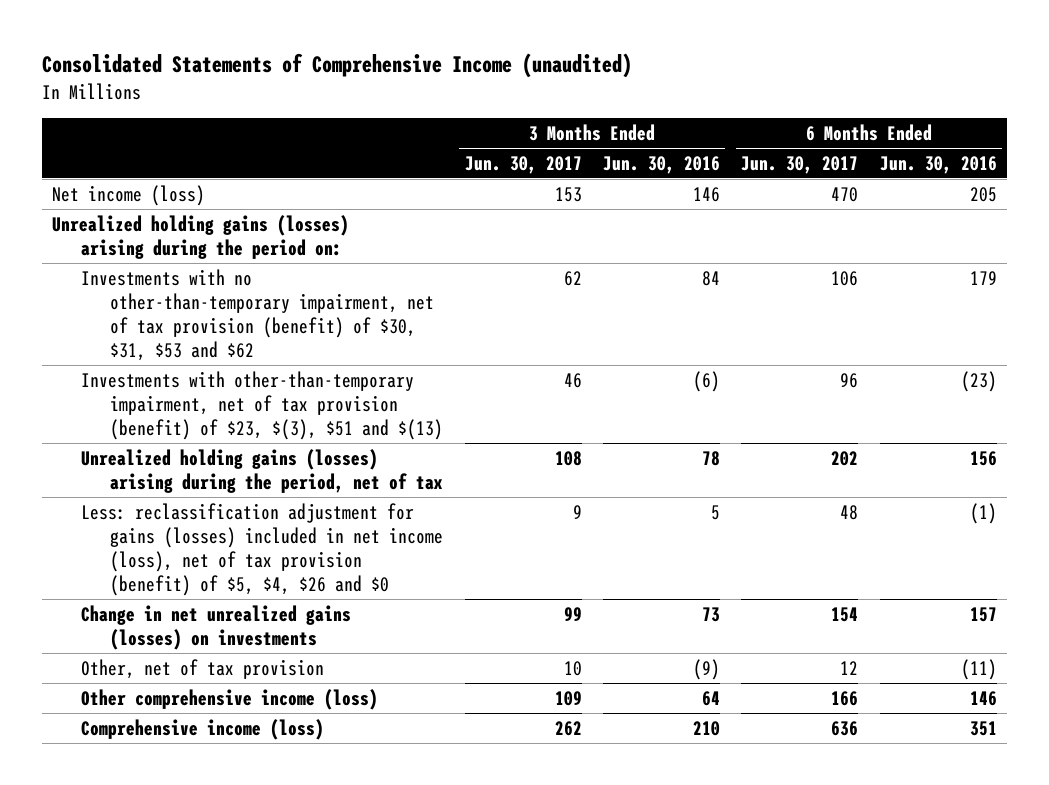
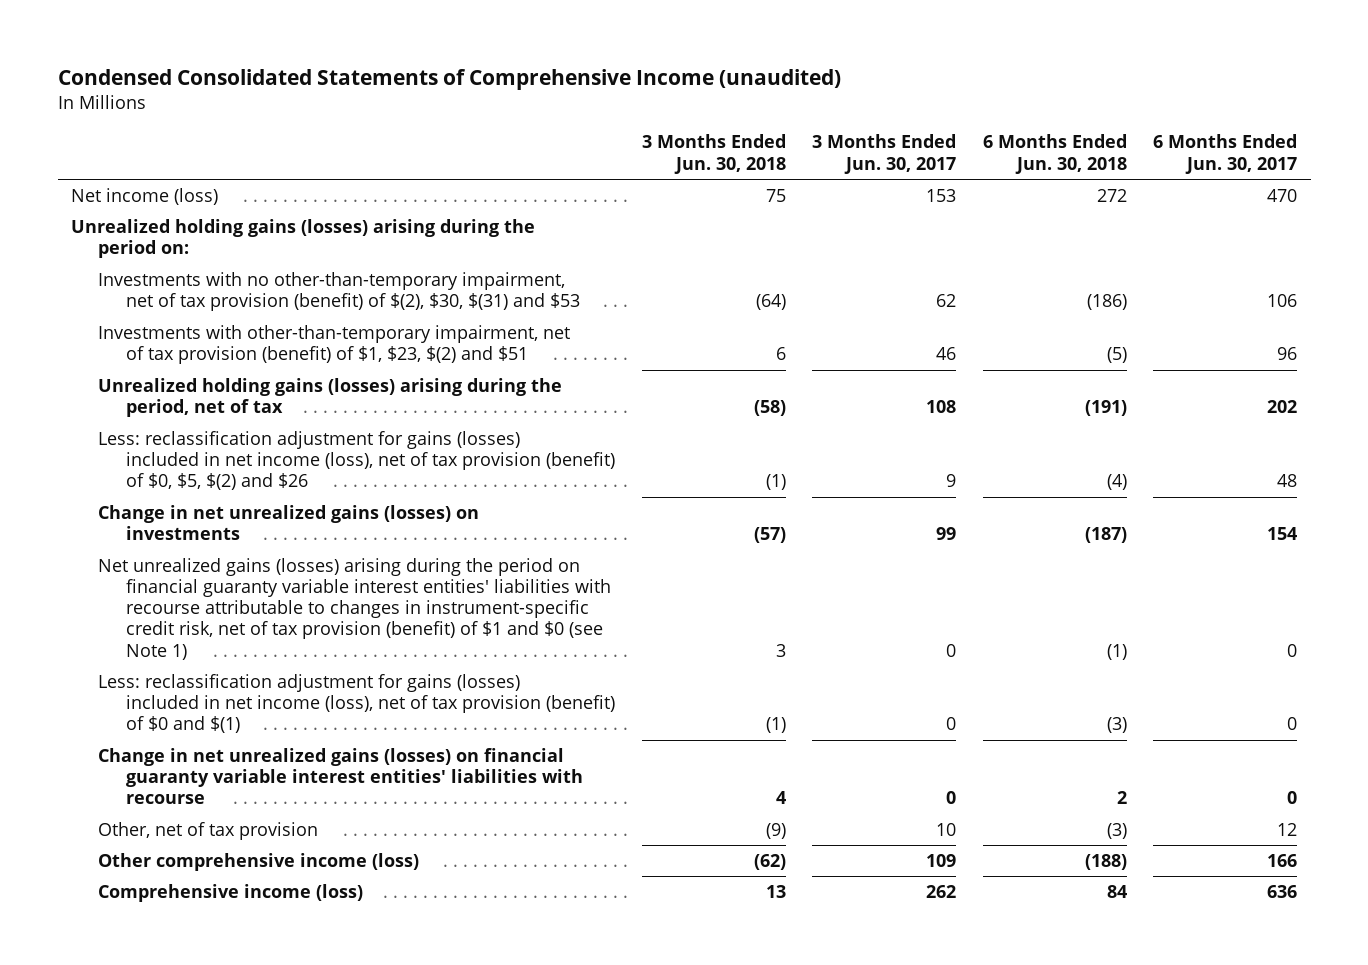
[41,53,632,79] Consolidated Statements of Comprehensive Income (unaudited) -> [57,69,841,91] Condensed Consolidated Statements of Comprehensive Income (unaudited)
[602,155,720,174] Jun. 30, 2016 -> none
[879,155,997,174] Jun. 30, 2016 -> none
none -> [641,134,786,174] 3 Months Ended Jun. 30, 2018
none -> [982,134,1127,174] 6 Months Ended Jun. 30, 2018
[81,268,435,361] Investments with no other-than-temporary impairment, net of tax provision (benefit) of $30, $31, $53 and $62 -> [98,272,580,312] Investments with no other-than-temporary impairment, net of tax provision (benefit) of $(2), $30, $(31) and $53
[81,370,444,440] Investments with other-than-temporary impairment, net of tax provision (benefit) of $23, $(3), $51 and $(13) -> [98,325,571,365] Investments with other-than-temporary impairment, net of tax provision (benefit) of $1, $23, $(2) and $51
[81,502,444,596] Less: reclassification adjustment for gains (losses) included in net income (loss), net of tax provision (benefit) of $5, $4, $26 and $0 -> [98,431,615,491] Less: reclassification adjustment for gains (losses) included in net income (loss), net of tax provision (benefit) of $0, $5, $(2) and $26
none -> [98,558,611,660] Net unrealized gains (losses) arising during the period on financial guaranty variable interest entities' liabilities with recourse attributable to changes in instrument-specific credit risk, net of tax provision (benefit) of $1 and $0 (see Note 1)
none -> [98,674,615,734] Less: reclassification adjustment for gains (losses) included in net income (loss), net of tax provision (benefit) of $0 and $(1)
none -> [98,748,583,805] Change in net unrealized gains (losses) on financial guaranty variable interest entities' liabilities with recourse

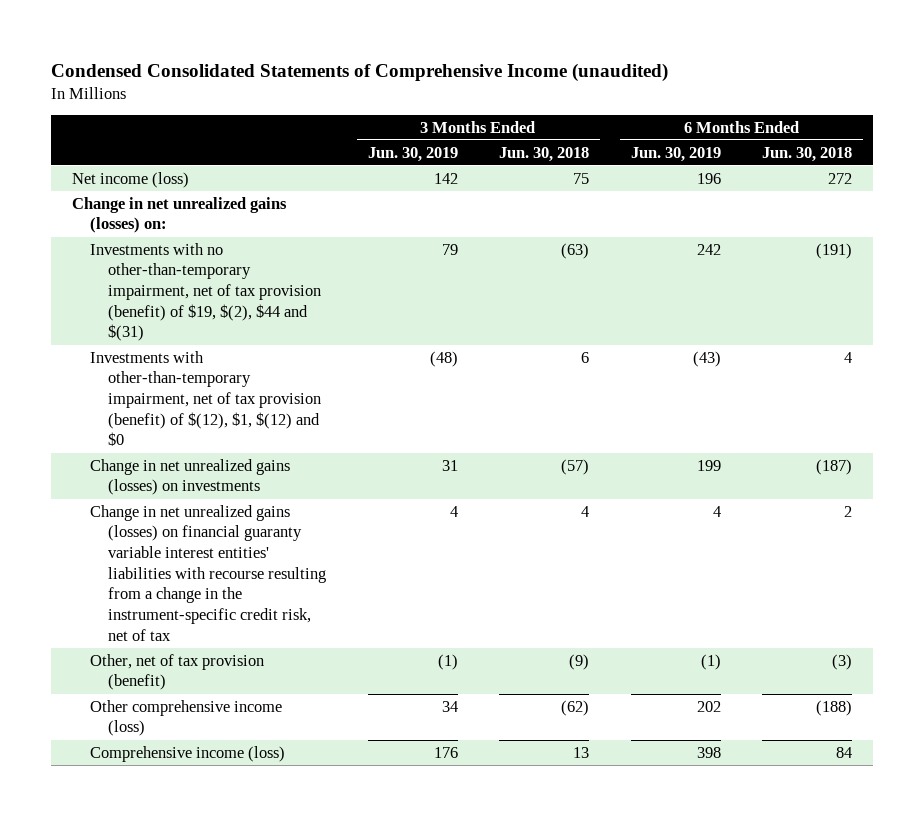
[812,134,957,174] 3 Months Ended Jun. 30, 2017 -> none
[1153,134,1298,174] 6 Months Ended Jun. 30, 2017 -> none
none -> [367,146,458,162] Jun. 30, 2019
none -> [630,146,721,162] Jun. 30, 2019
[98,378,563,418] Unrealized holding gains (losses) arising during the period, net of tax -> none
[98,431,615,491] Less: reclassification adjustment for gains (losses) included in net income (loss), net of tax provision (benefit) of $0, $5, $(2) and $26 -> none
[71,219,536,259] Unrealized holding gains (losses) arising during the period on: -> [71,196,287,234] Change in net unrealized gains (losses) on:
[98,272,580,312] Investments with no other-than-temporary impairment, net of tax provision (benefit) of $(2), $30, $(31) and $53 -> [89,242,321,342] Investments with no other-than-temporary impairment, net of tax provision (benefit) of $19, $(2), $44 and $(31)
[755,294,786,311] (64) -> [561,242,590,259] (63)
[1086,294,1127,311] (186) -> [816,242,853,259] (191)
[98,325,571,365] Investments with other-than-temporary impairment, net of tax provision (benefit) of $1, $23, $(2) and $51 -> [89,350,321,447] Investments with other-than-temporary impairment, net of tax provision (benefit) of $(12), $1, $(12) and $0
[1106,347,1127,364] (5) -> [844,351,853,363] 4
[98,558,611,660] Net unrealized gains (losses) arising during the period on financial guaranty variable interest entities' liabilities with recourse attributable to changes in instrument-specific credit risk, net of tax provision (benefit) of $1 and $0 (see Note 1) -> none
[98,674,615,734] Less: reclassification adjustment for gains (losses) included in net income (loss), net of tax provision (benefit) of $0 and $(1) -> none
[98,748,583,805] Change in net unrealized gains (losses) on financial guaranty variable interest entities' liabilities with recourse -> [89,504,326,641] Change in net unrealized gains (losses) on financial guaranty variable interest entities' liabilities with recourse resulting from a change in the instrument-specific credit risk, net of tax
[98,822,319,841] Other, net of tax provision -> [89,653,264,691] Other, net of tax provision (benefit)

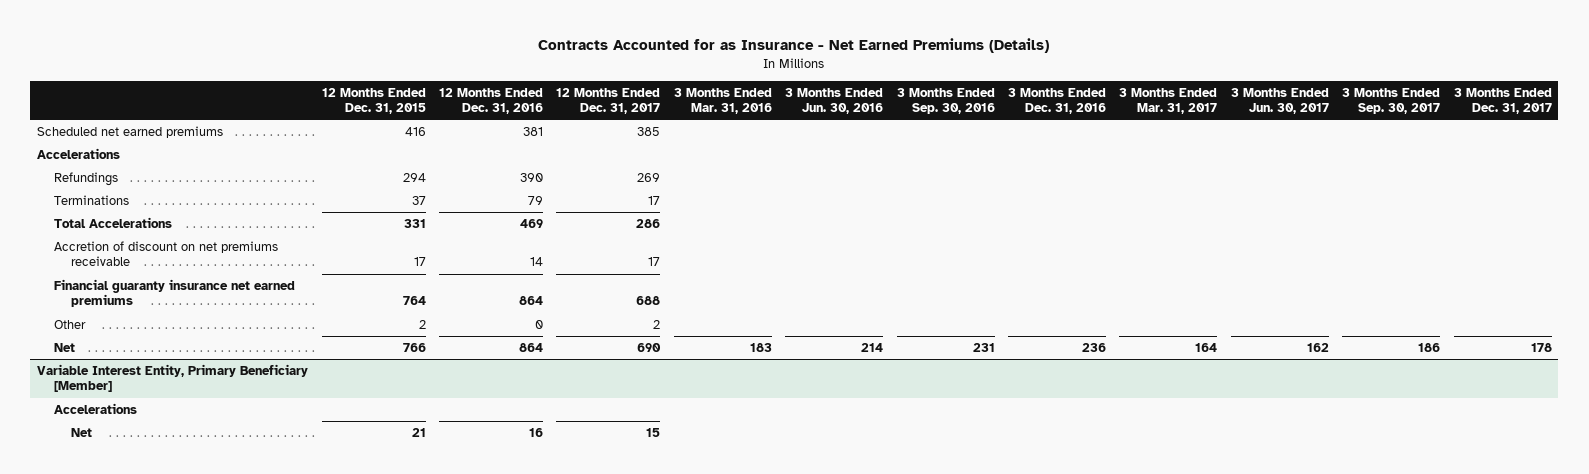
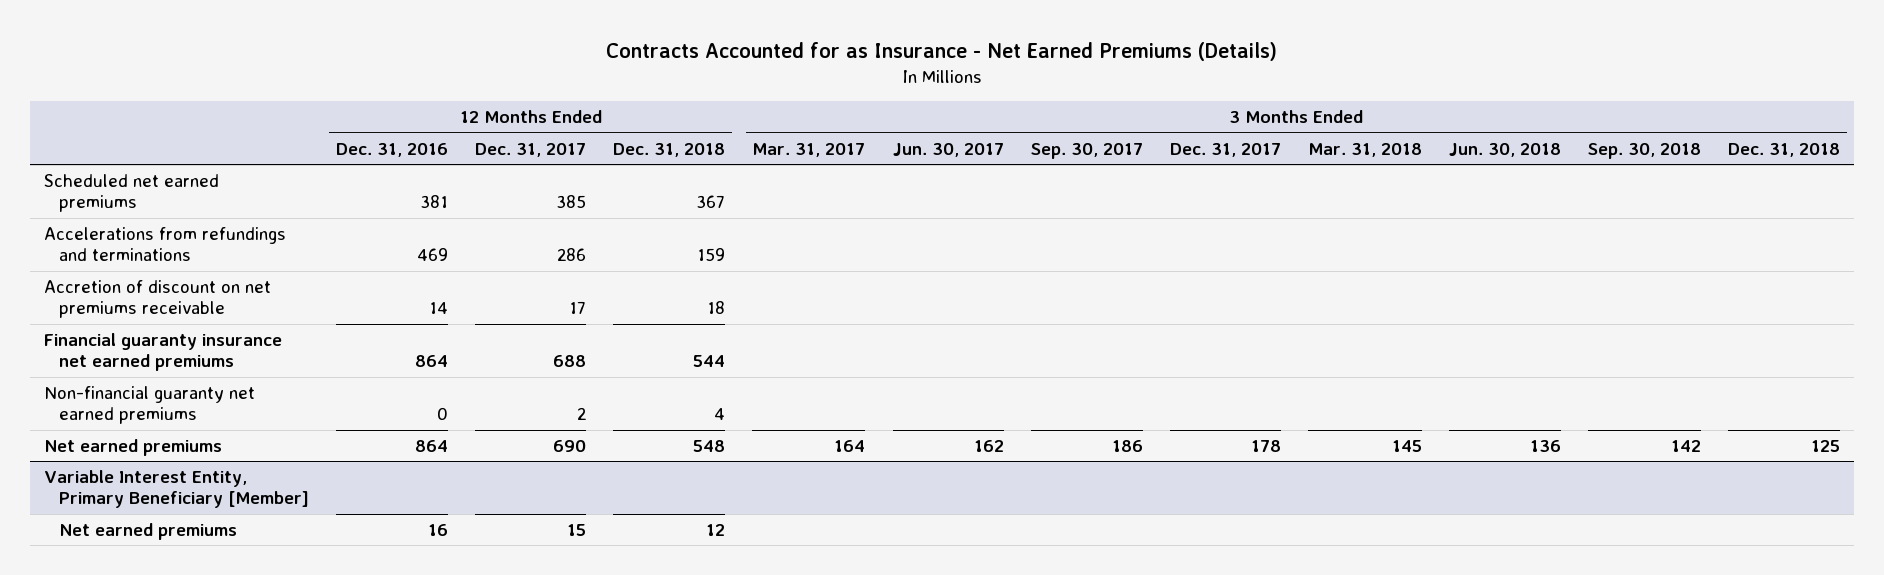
[321,87,426,115] 12 Months Ended Dec. 31, 2015 -> none
[673,87,772,115] 3 Months Ended Mar. 31, 2016 -> none
[785,87,884,115] 3 Months Ended Jun. 30, 2016 -> none
[896,87,995,115] 3 Months Ended Sep. 30, 2016 -> none
[1007,87,1106,115] 3 Months Ended Dec. 31, 2016 -> none
none -> [613,142,726,157] Dec. 31, 2018
none -> [1307,142,1422,157] Mar. 31, 2018
none -> [1449,142,1562,157] Jun. 30, 2018
none -> [1588,142,1702,159] Sep. 30, 2018
none -> [1728,142,1841,157] Dec. 31, 2018
[37,147,121,159] Accelerations -> none
[54,171,119,186] Refundings -> none
[54,194,130,205] Terminations -> none
[54,216,173,228] Total Accelerations -> [43,226,286,262] Accelerations from refundings and terminations
[54,319,87,329] Other -> none
none -> [43,385,255,425] Non-financial guaranty net earned premiums
[54,342,76,352] Net -> [43,438,222,456] Net earned premiums
[54,402,138,414] Accelerations -> none
[71,427,93,437] Net -> [58,522,237,540] Net earned premiums

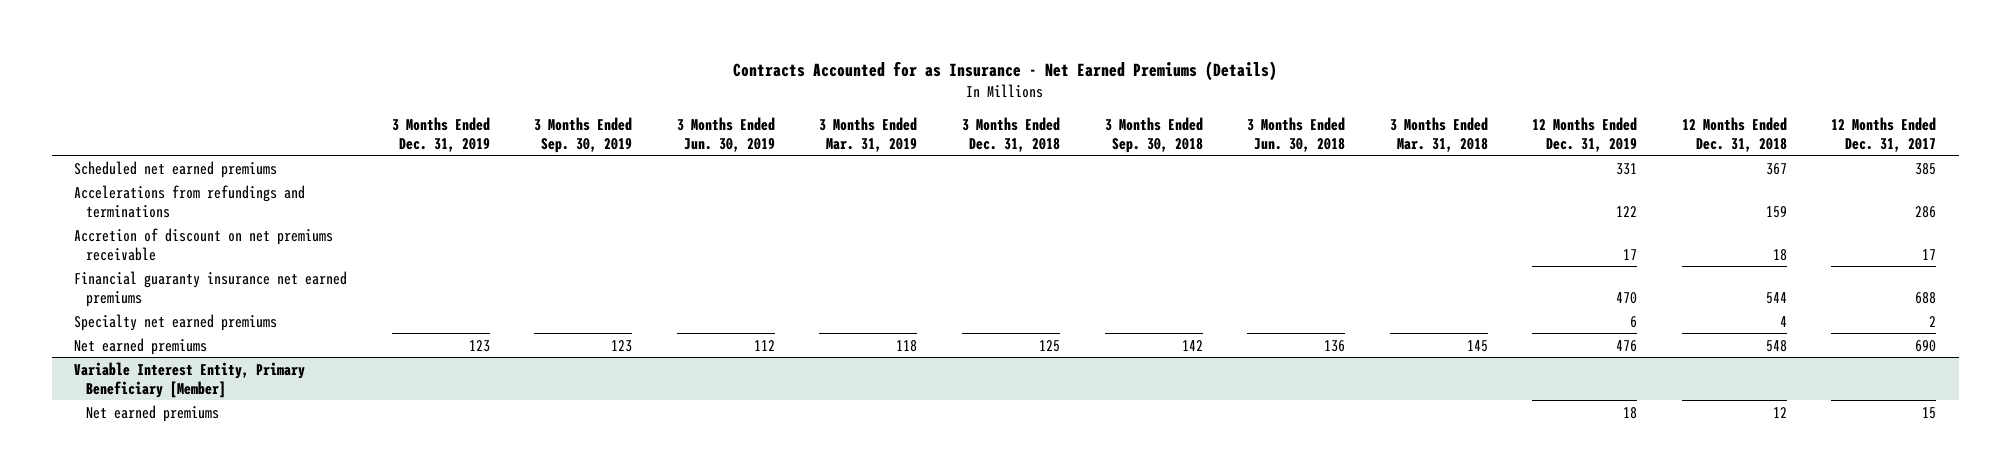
[336,142,449,157] Dec. 31, 2016 -> none
[752,142,866,157] Mar. 31, 2017 -> none
[892,142,1004,157] Jun. 30, 2017 -> none
[1030,142,1143,159] Sep. 30, 2017 -> none
[1169,142,1281,157] Dec. 31, 2017 -> none
none -> [391,116,490,152] 3 Months Ended Dec. 31, 2019
none -> [534,116,633,153] 3 Months Ended Sep. 30, 2019
none -> [676,116,775,152] 3 Months Ended Jun. 30, 2019
none -> [819,116,918,152] 3 Months Ended Mar. 31, 2019
none -> [1532,116,1638,152] 12 Months Ended Dec. 31, 2019
[43,385,255,425] Non-financial guaranty net earned premiums -> none
none -> [74,313,278,331] Specialty net earned premiums

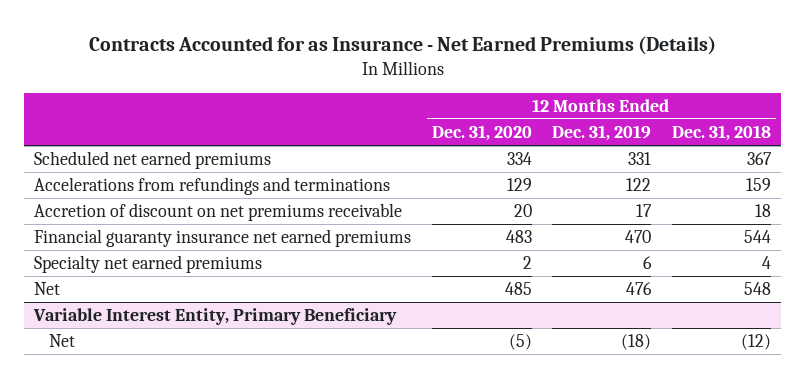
[391,116,490,152] 3 Months Ended Dec. 31, 2019 -> none
[534,116,633,153] 3 Months Ended Sep. 30, 2019 -> none
[676,116,775,152] 3 Months Ended Jun. 30, 2019 -> none
[819,116,918,152] 3 Months Ended Mar. 31, 2019 -> none
[962,116,1061,152] 3 Months Ended Dec. 31, 2018 -> none
[1104,116,1203,153] 3 Months Ended Sep. 30, 2018 -> none
[1247,116,1346,152] 3 Months Ended Jun. 30, 2018 -> none
[1389,116,1488,152] 3 Months Ended Mar. 31, 2018 -> none
[1831,116,1937,152] 12 Months Ended Dec. 31, 2017 -> none
none -> [431,124,532,141] Dec. 31, 2020
[74,337,208,355] Net earned premiums -> [34,282,61,296] Net
[74,361,306,398] Variable Interest Entity, Primary Beneficiary [Member] -> [33,308,398,326] Variable Interest Entity, Primary Beneficiary
[86,404,220,422] Net earned premiums -> [49,334,76,348] Net
[1623,406,1638,419] 18 -> [621,334,652,351] (18)
[1772,406,1787,418] 12 -> [740,334,771,351] (12)

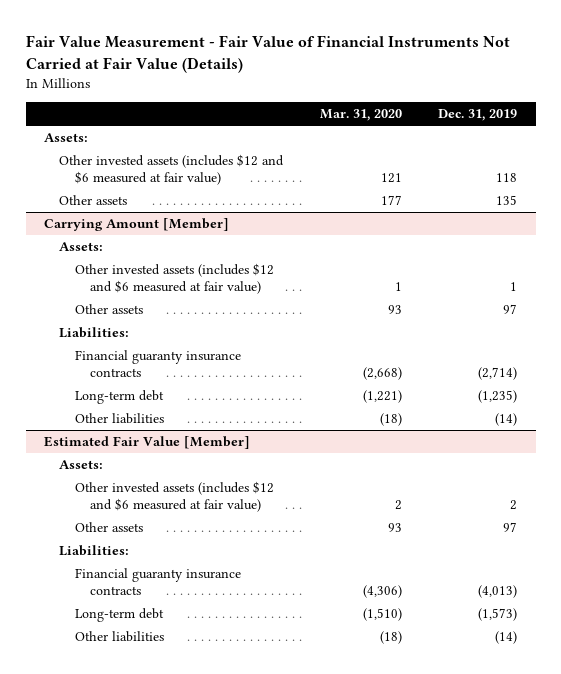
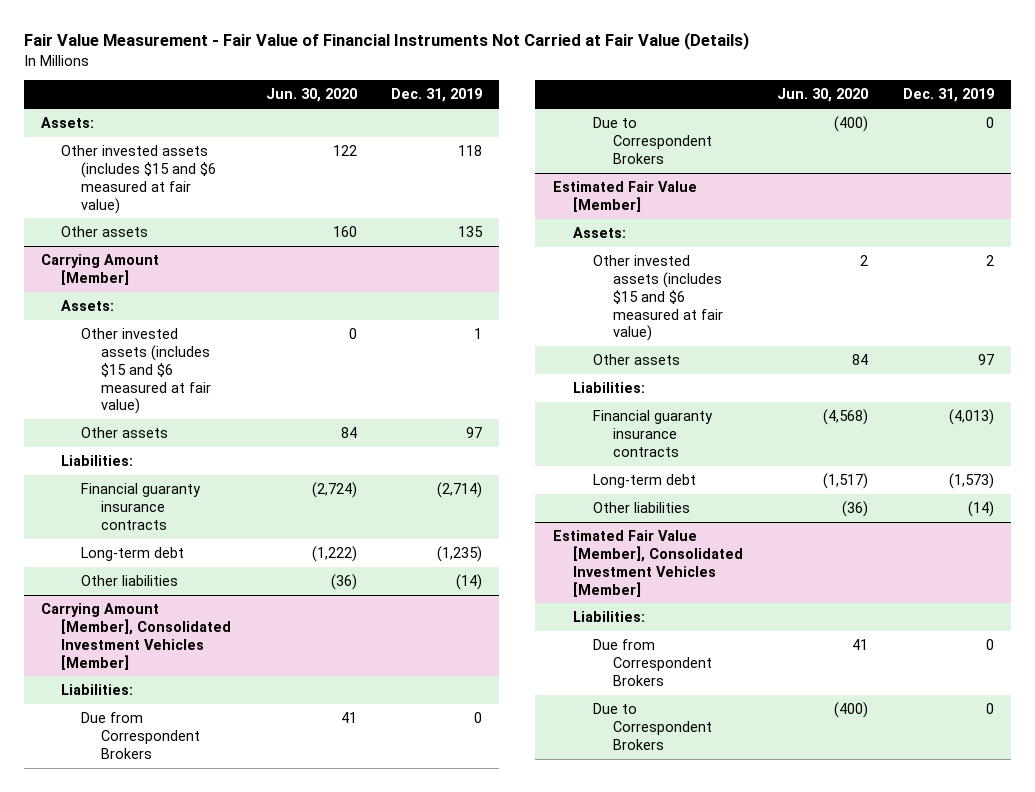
[319,109,402,122] Mar. 31, 2020 -> none
none -> [265,88,357,103] Jun. 30, 2020
[59,154,285,185] Other invested assets (includes $12 and $6 measured at fair value) -> [61,145,217,214] Other invested assets (includes $15 and $6 measured at fair value)
[74,263,274,294] Other invested assets (includes $12 and $6 measured at fair value) -> [81,328,212,415] Other invested assets (includes $15 and $6 measured at fair value)
none -> [41,603,232,670] Carrying Amount [Member], Consolidated Investment Vehicles [Member]
none -> [61,684,134,696] Liabilities:
none -> [81,712,201,759] Due from Correspondent Brokers
none -> [592,117,712,164] Due to Correspondent Brokers
[74,481,274,512] Other invested assets (includes $12 and $6 measured at fair value) -> [592,255,723,342] Other invested assets (includes $15 and $6 measured at fair value)
none -> [552,530,743,597] Estimated Fair Value [Member], Consolidated Investment Vehicles [Member]
none -> [572,611,645,623] Liabilities:
none -> [592,639,712,686] Due from Correspondent Brokers
none -> [592,703,712,750] Due to Correspondent Brokers

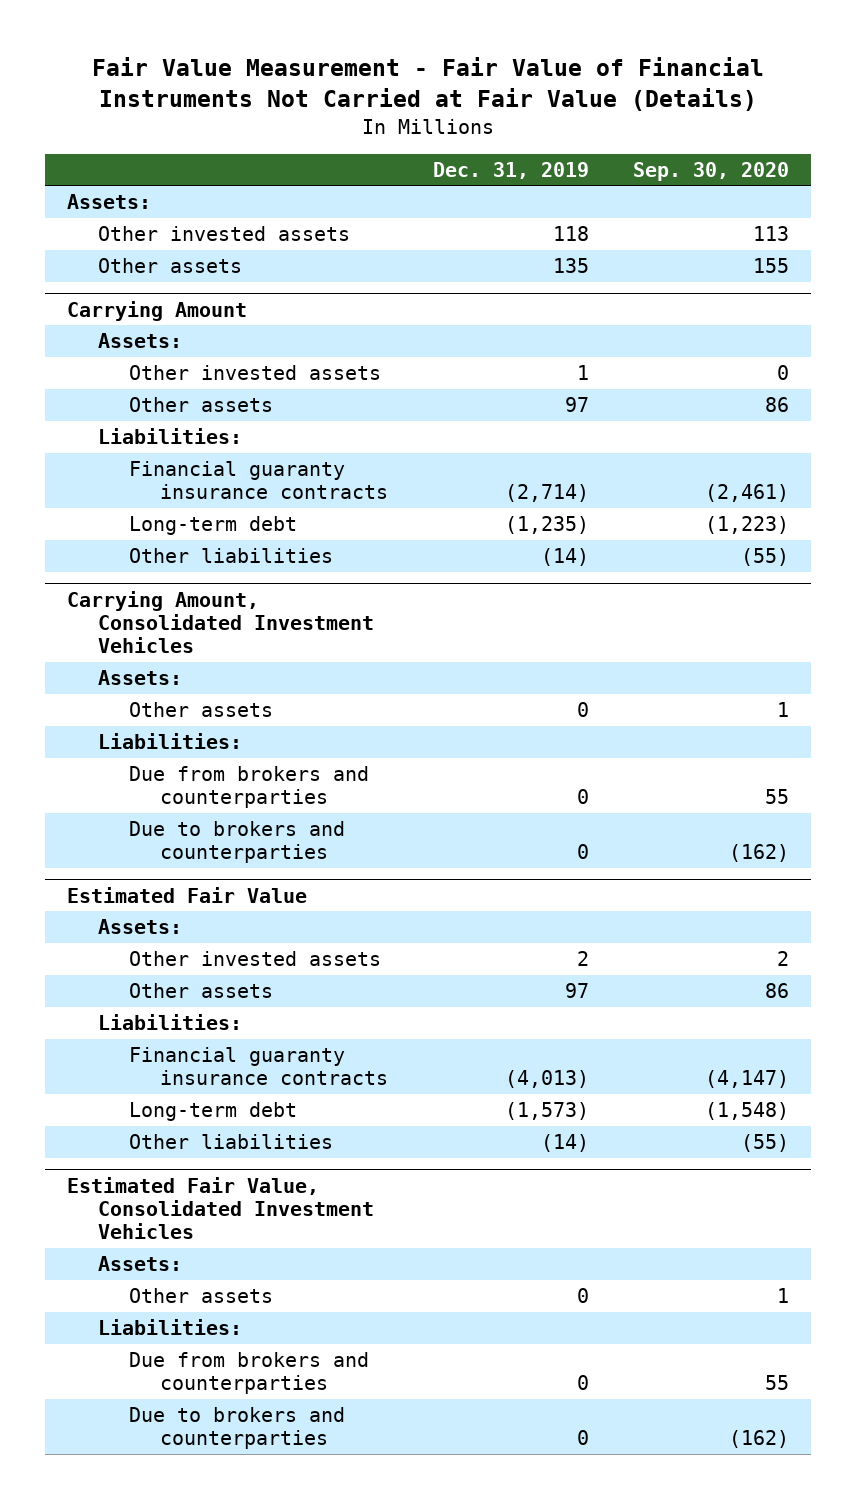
[265,88,357,103] Jun. 30, 2020 -> none
none -> [633,161,790,181] Sep. 30, 2020
[61,145,217,214] Other invested assets (includes $15 and $6 measured at fair value) -> [98,226,351,242] Other invested assets
[41,254,160,285] Carrying Amount [Member] -> [66,300,247,321] Carrying Amount
[81,328,212,415] Other invested assets (includes $15 and $6 measured at fair value) -> [129,365,382,381] Other invested assets
[41,603,232,670] Carrying Amount [Member], Consolidated Investment Vehicles [Member] -> [66,590,375,654] Carrying Amount, Consolidated Investment Vehicles
none -> [98,670,183,686] Assets:
none -> [129,702,274,718] Other assets
[81,712,201,759] Due from Correspondent Brokers -> [129,766,370,809] Due from brokers and counterparties
[592,117,712,164] Due to Correspondent Brokers -> [129,821,346,864] Due to brokers and counterparties
[552,181,697,212] Estimated Fair Value [Member] -> [66,886,307,903] Estimated Fair Value
[592,255,723,342] Other invested assets (includes $15 and $6 measured at fair value) -> [129,951,382,967] Other invested assets
[552,530,743,597] Estimated Fair Value [Member], Consolidated Investment Vehicles [Member] -> [66,1176,375,1240] Estimated Fair Value, Consolidated Investment Vehicles
none -> [98,1256,183,1272] Assets:
none -> [129,1288,274,1304] Other assets
[592,639,712,686] Due from Correspondent Brokers -> [129,1352,370,1395] Due from brokers and counterparties
[592,703,712,750] Due to Correspondent Brokers -> [129,1407,346,1450] Due to brokers and counterparties

